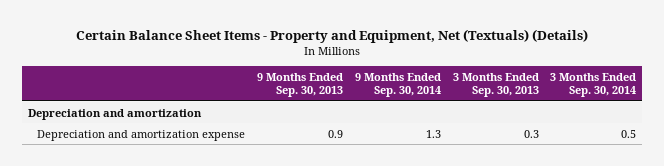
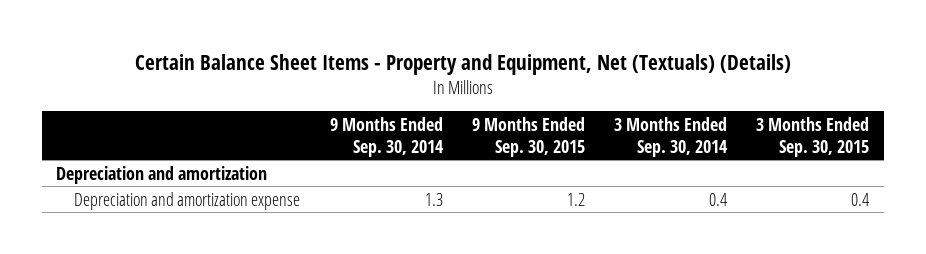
[256,72,343,98] 9 Months Ended Sep. 30, 2013 -> none
[452,72,539,98] 3 Months Ended Sep. 30, 2013 -> none
none -> [471,116,585,157] 9 Months Ended Sep. 30, 2015
none -> [756,116,870,157] 3 Months Ended Sep. 30, 2015
[621,129,637,138] 0.5 -> [709,192,728,206] 0.4

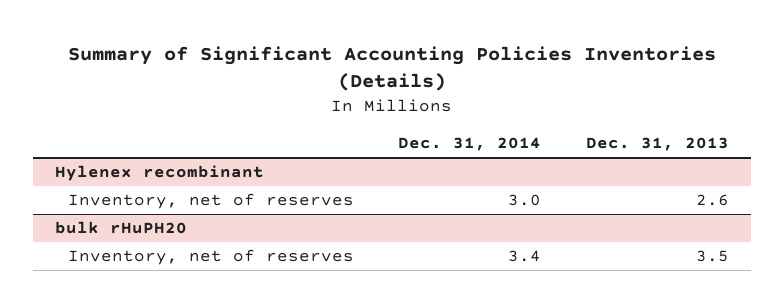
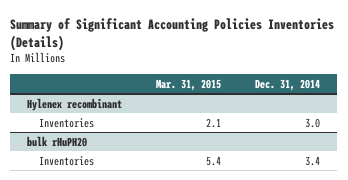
[585,137,729,152] Dec. 31, 2013 -> none
none -> [156,78,222,91] Mar. 31, 2015
[67,193,354,210] Inventory, net of reserves -> [38,117,94,128] Inventories
[67,249,354,266] Inventory, net of reserves -> [38,155,94,166] Inventories

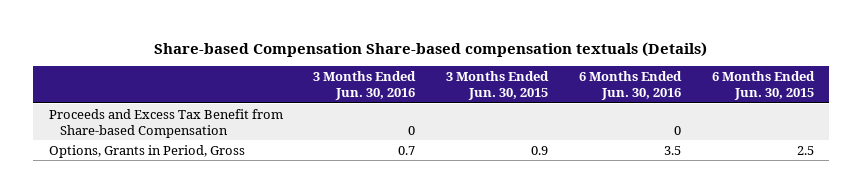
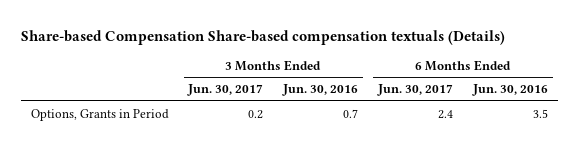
[446,71,550,101] 3 Months Ended Jun. 30, 2015 -> none
[711,71,815,101] 6 Months Ended Jun. 30, 2015 -> none
none -> [187,84,264,97] Jun. 30, 2017
none -> [376,84,453,97] Jun. 30, 2017
[48,108,283,138] Proceeds and Excess Tax Benefit from Share-based Compensation -> none
[48,144,245,158] Options, Grants in Period, Gross -> [30,108,169,121] Options, Grants in Period

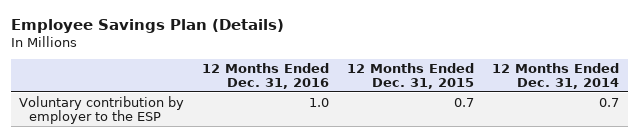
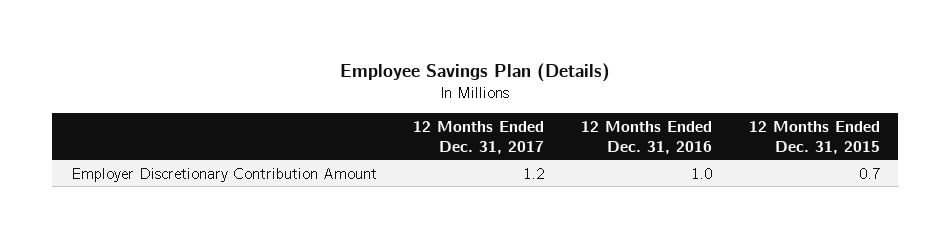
[492,62,620,90] 12 Months Ended Dec. 31, 2014 -> none
none -> [413,120,545,154] 12 Months Ended Dec. 31, 2017
[19,95,185,125] Voluntary contribution by employer to the ESP -> [70,167,377,182] Employer Discretionary Contribution Amount

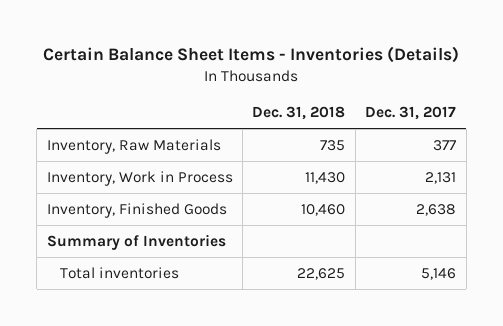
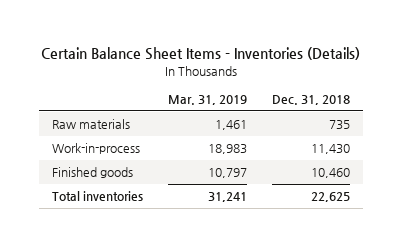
[365,106,457,121] Dec. 31, 2017 -> none
none -> [168,94,248,105] Mar. 31, 2019
[46,233,226,250] Summary of Inventories -> none
[46,138,221,154] Inventory, Raw Materials -> [51,119,130,130] Raw materials
[46,170,233,186] Inventory, Work in Process -> [51,143,140,155] Work-in-process
[46,202,227,218] Inventory, Finished Goods -> [51,167,133,179] Finished goods

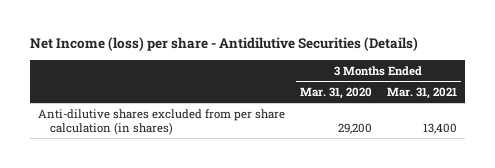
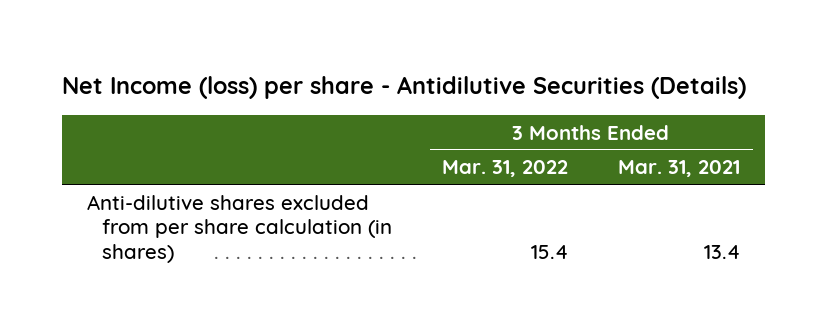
[299,86,372,99] Mar. 31, 2020 -> none
none -> [442,160,569,178] Mar. 31, 2022
[423,123,458,135] 13,400 -> [704,244,741,259] 13.4

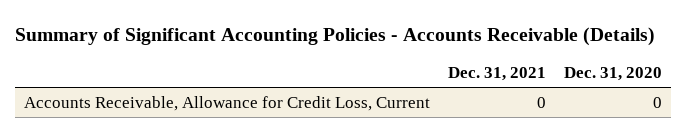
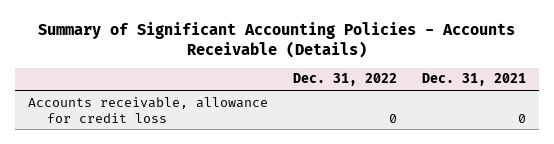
[564,67,663,82] Dec. 31, 2020 -> none
none -> [292,73,397,87] Dec. 31, 2022
[23,96,430,112] Accounts Receivable, Allowance for Credit Loss, Current -> [27,96,268,123] Accounts receivable, allowance for credit loss

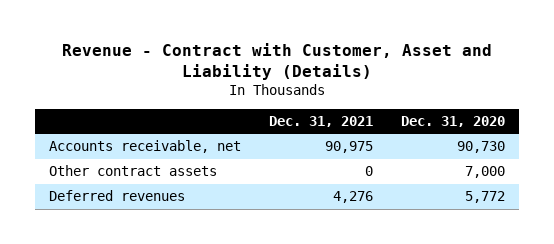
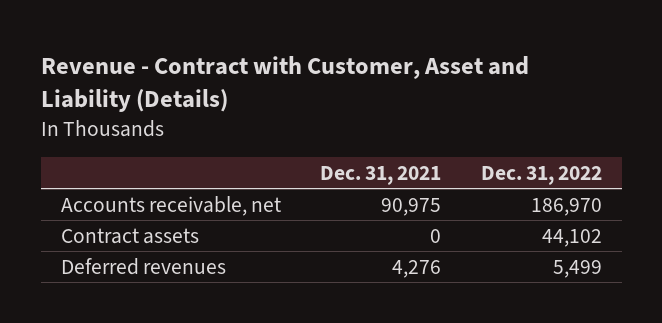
[401,115,506,127] Dec. 31, 2020 -> none
none -> [480,165,602,185] Dec. 31, 2022
[49,165,218,177] Other contract assets -> [60,227,199,244] Contract assets

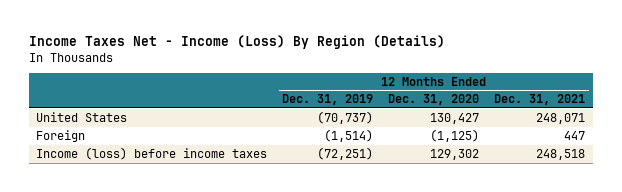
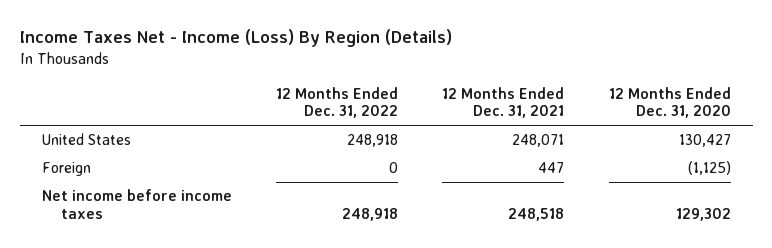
[282,94,374,106] Dec. 31, 2019 -> none
none -> [276,86,399,119] 12 Months Ended Dec. 31, 2022
[36,146,268,160] Income (loss) before income taxes -> [41,189,232,220] Net income before income taxes

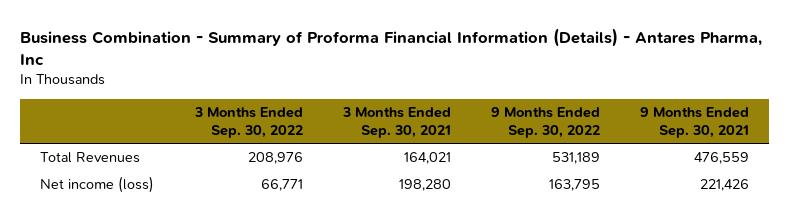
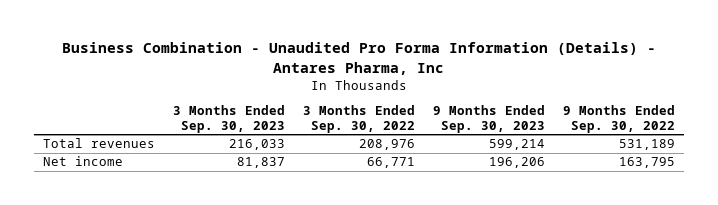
[20,27,763,65] Business Combination - Summary of Proforma Financial Information (Details) - Antares Pharma, Inc -> [62,42,657,75] Business Combination - Unaudited Pro Forma Information (Details) - Antares Pharma, Inc
[341,106,451,138] 3 Months Ended Sep. 30, 2021 -> none
[640,106,750,138] 9 Months Ended Sep. 30, 2021 -> none
none -> [173,105,286,133] 3 Months Ended Sep. 30, 2023
none -> [433,105,546,133] 9 Months Ended Sep. 30, 2023
[40,152,141,164] Total Revenues -> [43,138,156,149] Total revenues
[40,176,155,194] Net income (loss) -> [43,156,124,167] Net income

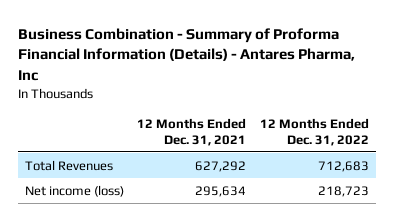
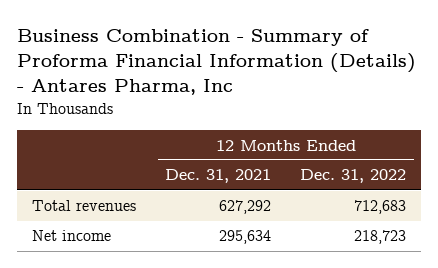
[24,159,113,171] Total Revenues -> [31,200,136,212] Total revenues
[24,184,124,197] Net income (loss) -> [31,230,111,242] Net income

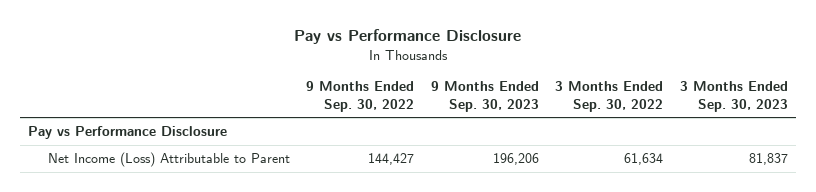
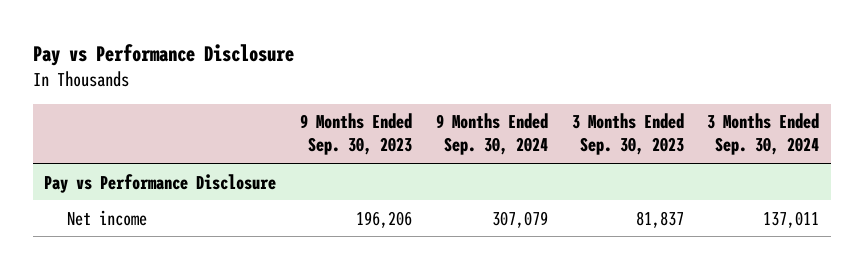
[306,81,415,112] 9 Months Ended Sep. 30, 2022 -> none
[555,81,664,112] 3 Months Ended Sep. 30, 2022 -> none
none -> [435,113,548,156] 9 Months Ended Sep. 30, 2024
none -> [707,113,820,156] 3 Months Ended Sep. 30, 2024
[47,152,290,168] Net Income (Loss) Attributable to Parent -> [67,209,148,226] Net income

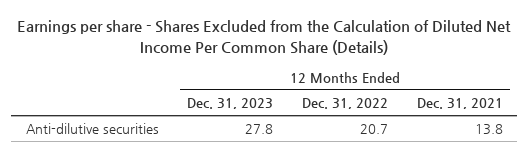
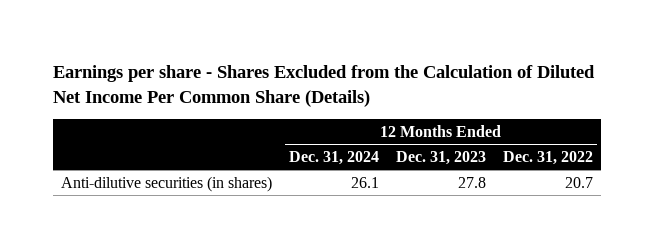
[416,97,503,109] Dec. 31, 2021 -> none
none -> [289,151,380,166] Dec. 31, 2024
[25,123,159,135] Anti-dilutive securities -> [61,175,273,192] Anti-dilutive securities (in shares)

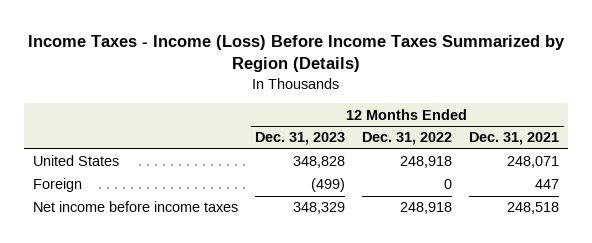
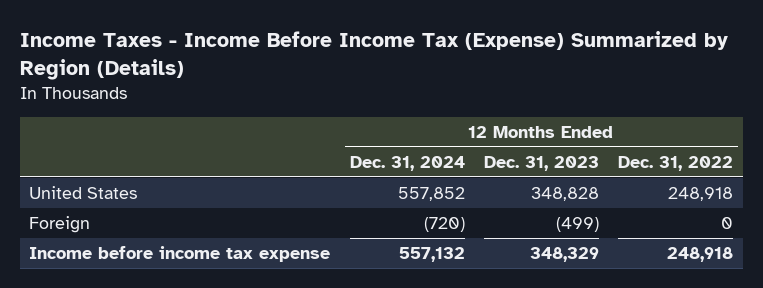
[28,34,566,73] Income Taxes - Income (Loss) Before Income Taxes Summarized by Region (Details) -> [19,31,728,81] Income Taxes - Income Before Income Tax (Expense) Summarized by Region (Details)
[469,132,560,146] Dec. 31, 2021 -> none
none -> [349,155,465,171] Dec. 31, 2024
[32,201,238,213] Net income before income taxes -> [29,245,331,262] Income before income tax expense

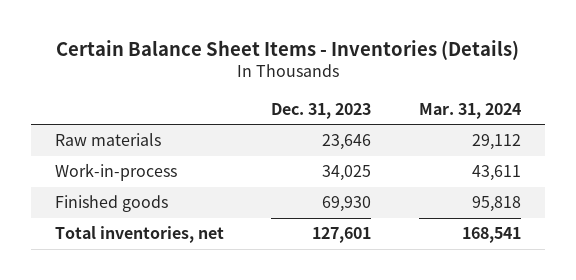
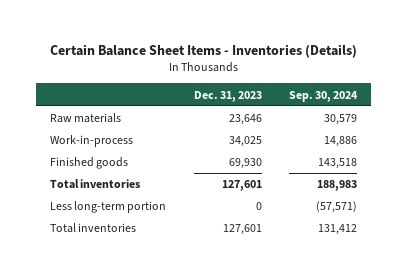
[419,102,522,119] Mar. 31, 2024 -> none
none -> [289,90,359,102] Sep. 30, 2024
none -> [49,179,140,190] Total inventories
none -> [49,201,166,214] Less long-term portion
[54,226,224,244] Total inventories, net -> [49,223,136,234] Total inventories

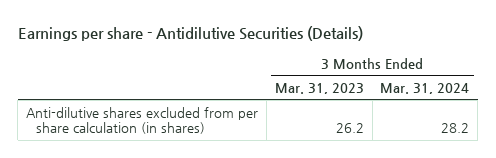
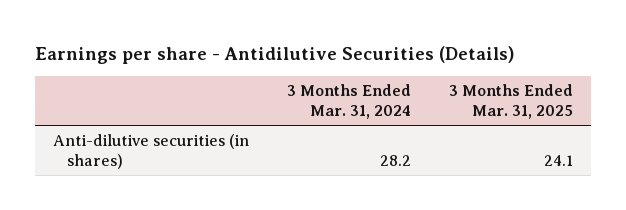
[274,82,364,94] Mar. 31, 2023 -> none
none -> [448,83,573,120] 3 Months Ended Mar. 31, 2025
[26,106,259,135] Anti-dilutive shares excluded from per share calculation (in shares) -> [53,133,250,170] Anti-dilutive securities (in shares)

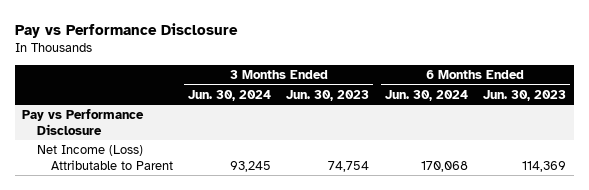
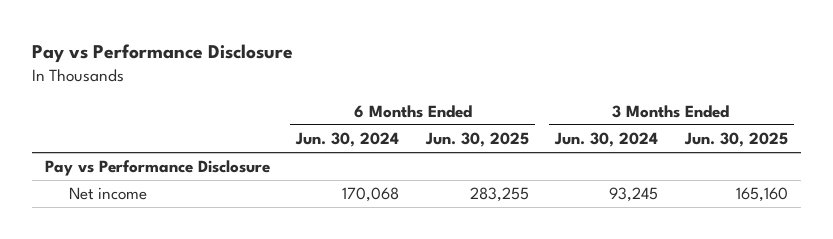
[286,90,370,102] Jun. 30, 2023 -> none
[483,90,567,102] Jun. 30, 2023 -> none
none -> [424,132,529,148] Jun. 30, 2025
none -> [683,132,788,148] Jun. 30, 2025
[36,145,173,170] Net Income (Loss) Attributable to Parent -> [69,187,148,201] Net income

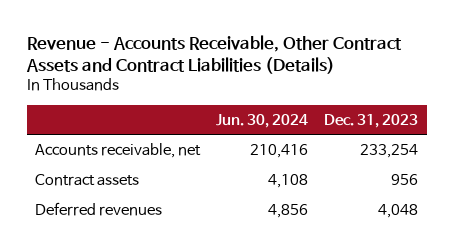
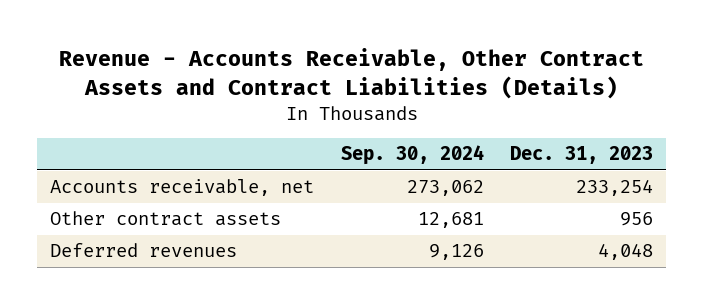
[216,113,309,128] Jun. 30, 2024 -> none
none -> [340,145,484,166] Sep. 30, 2024
[34,174,139,187] Contract assets -> [50,211,282,227] Other contract assets

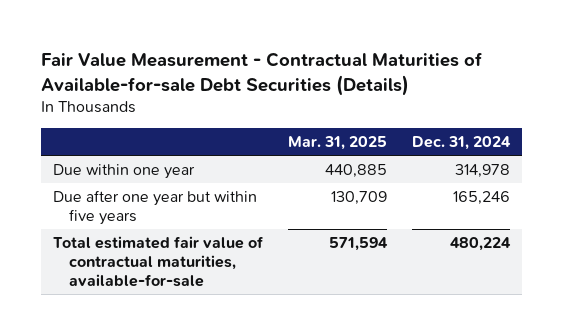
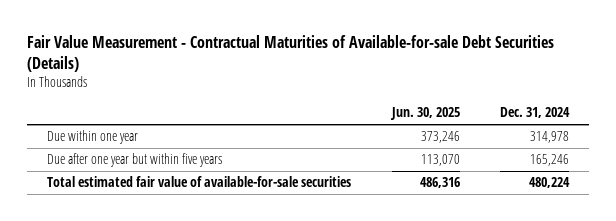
[287,136,387,151] Mar. 31, 2025 -> none
none -> [389,107,460,121] Jun. 30, 2025
[53,236,265,287] Total estimated fair value of contractual maturities, available-for-sale -> [46,176,351,188] Total estimated fair value of available-for-sale securities

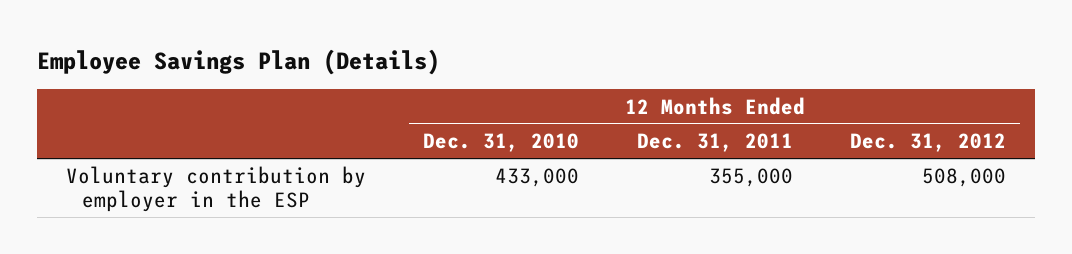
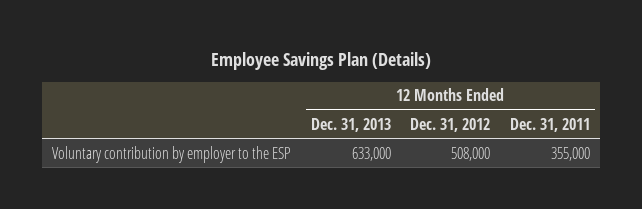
[423,133,580,153] Dec. 31, 2010 -> none
none -> [310,117,391,132] Dec. 31, 2013
[66,166,367,212] Voluntary contribution by employer in the ESP -> [51,145,291,163] Voluntary contribution by employer to the ESP

